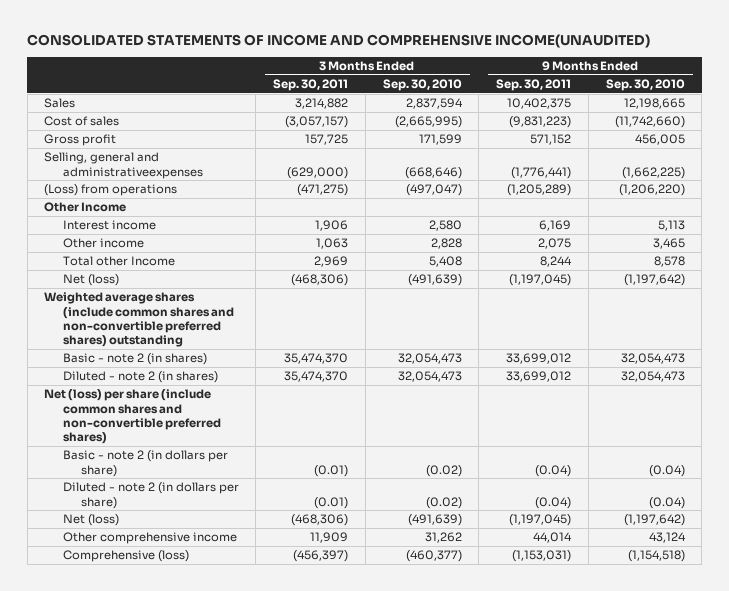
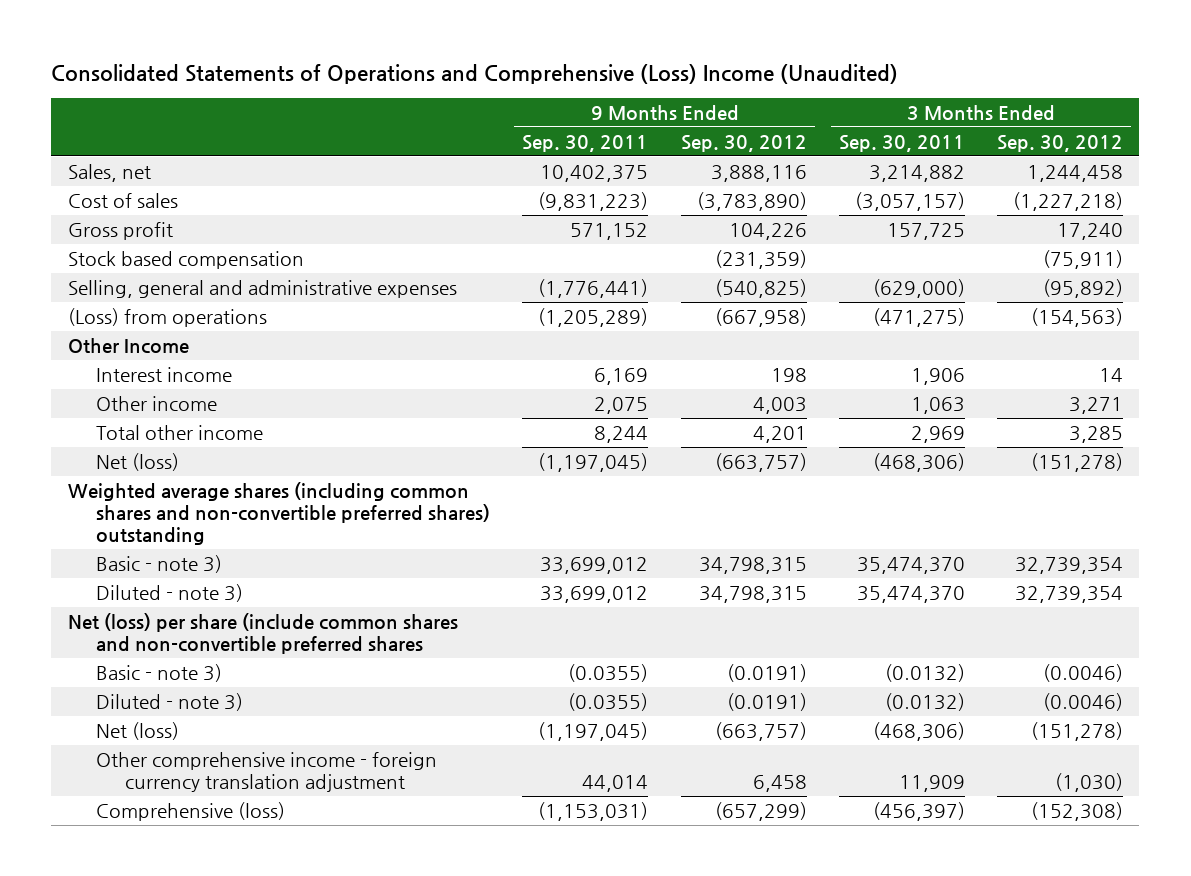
[27,34,651,49] CONSOLIDATED STATEMENTS OF INCOME AND COMPREHENSIVE INCOME(UNAUDITED) -> [51,63,899,84] Consolidated Statements of Operations and Comprehensive (Loss) Income (Unaudited)
[382,78,462,91] Sep. 30, 2010 -> none
[605,78,685,91] Sep. 30, 2010 -> none
none -> [680,134,807,152] Sep. 30, 2012
none -> [997,134,1124,152] Sep. 30, 2012
[44,98,76,109] Sales -> [67,163,151,182] Sales, net
none -> [67,250,304,269] Stock based compensation
[44,152,203,179] Selling, general and administrativeexpenses -> [67,279,457,298] Selling, general and administrative expenses
[62,256,175,267] Total other Income -> [96,424,264,440] Total other income
[44,292,234,348] Weighted average shares (include common shares and non-convertible preferred shares) outstanding -> [67,481,491,546] Weighted average shares (including common shares and non-convertible preferred shares) outstanding
[62,353,207,366] Basic - note 2 (in shares) -> [96,554,223,573] Basic - note 3)
[62,371,218,384] Diluted - note 2 (in shares) -> [96,583,244,602] Diluted - note 3)
[44,389,221,445] Net (loss) per share (include common shares and non-convertible preferred shares) -> [67,612,458,654] Net (loss) per share (include common shares and non-convertible preferred shares
[62,450,228,477] Basic - note 2 (in dollars per share) -> [96,663,223,682] Basic - note 3)
[314,464,349,477] (0.01) -> [884,663,965,682] (0.0132)
[535,464,572,477] (0.04) -> [568,663,649,682] (0.0355)
[62,482,239,509] Diluted - note 2 (in dollars per share) -> [96,692,244,711] Diluted - note 3)
[314,496,349,509] (0.01) -> [884,692,965,711] (0.0132)
[535,496,572,509] (0.04) -> [568,692,649,711] (0.0355)
[62,532,237,545] Other comprehensive income -> [96,751,438,792] Other comprehensive income - foreign currency translation adjustment

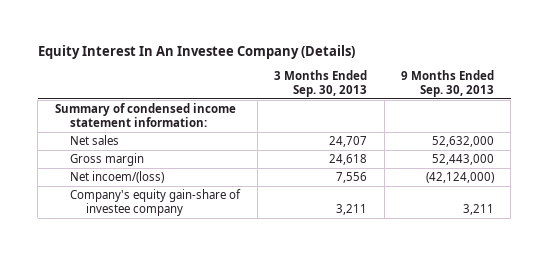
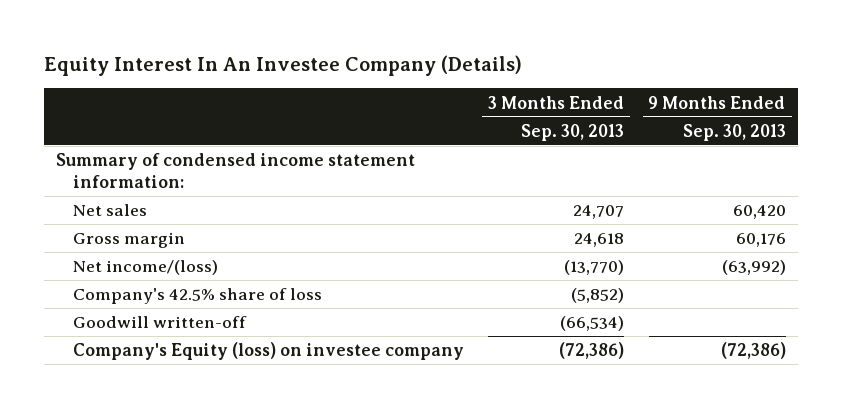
[432,136,495,148] 52,632,000 -> [732,205,786,220] 60,420
[432,154,495,166] 52,443,000 -> [735,233,786,248] 60,176
[70,171,165,184] Net incoem/(loss) -> [72,260,218,276] Net income/(loss)
[336,172,368,184] 7,556 -> [564,260,625,276] (13,770)
[426,172,495,184] (42,124,000) -> [721,260,786,276] (63,992)
none -> [72,288,322,305] Company's 42.5% share of loss
none -> [72,316,247,329] Goodwill written-off
[70,189,242,216] Company's equity gain-share of investee company -> [72,342,464,361] Company's Equity (loss) on investee company
[336,203,368,215] 3,211 -> [559,342,625,360] (72,386)
[463,203,495,215] 3,211 -> [720,342,786,360] (72,386)

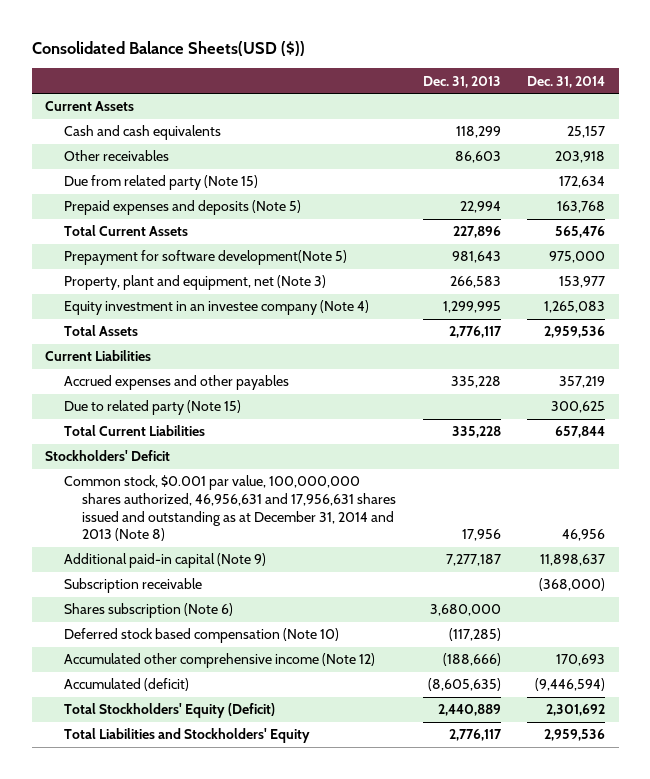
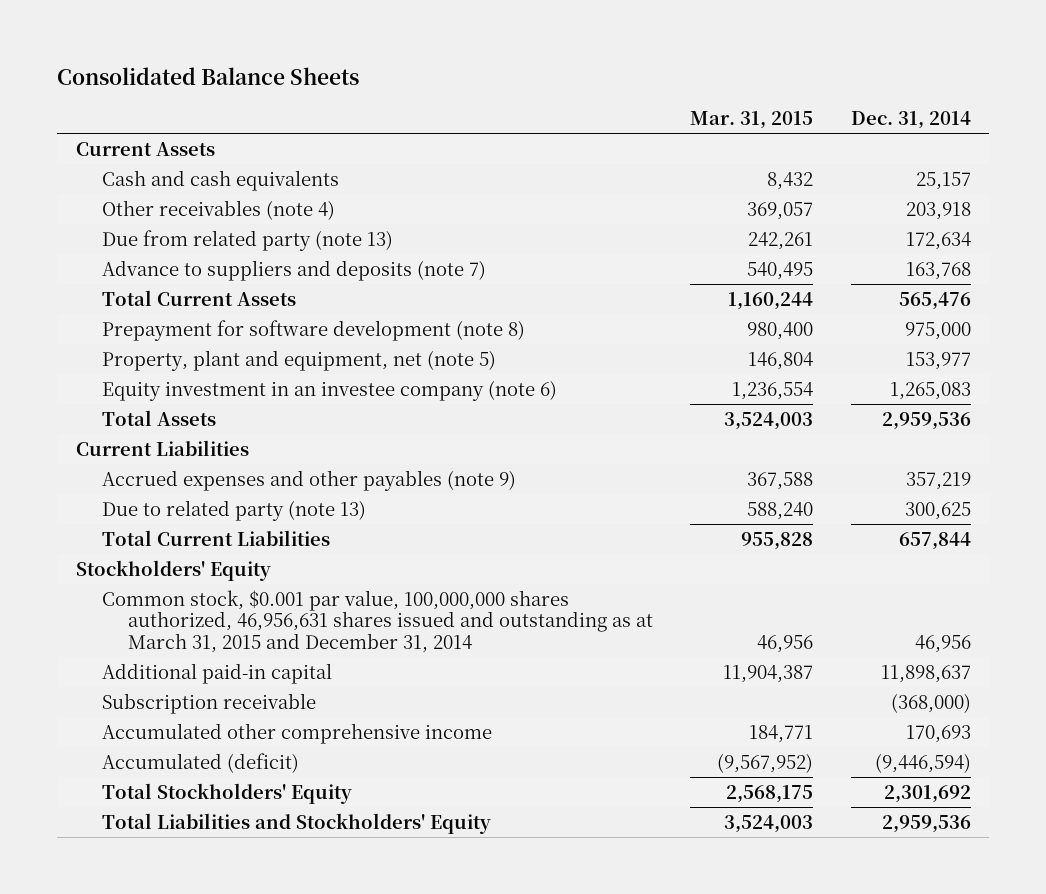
[31,40,305,56] Consolidated Balance Sheets(USD ($)) -> [56,67,359,86] Consolidated Balance Sheets
[422,75,501,88] Dec. 31, 2013 -> none
none -> [690,111,814,130] Mar. 31, 2015
[63,150,169,162] Other receivables -> [101,199,335,220] Other receivables (note 4)
[63,175,258,191] Due from related party (Note 15) -> [101,229,393,251] Due from related party (note 13)
[63,200,301,216] Prepaid expenses and deposits (Note 5) -> [101,259,486,281] Advance to suppliers and deposits (note 7)
[63,250,347,266] Prepayment for software development(Note 5) -> [101,319,525,341] Prepayment for software development (note 8)
[63,275,326,291] Property, plant and equipment, net (Note 3) -> [101,349,496,371] Property, plant and equipment, net (note 5)
[63,300,369,316] Equity investment in an investee company (Note 4) -> [101,379,557,401] Equity investment in an investee company (note 6)
[63,375,289,391] Accrued expenses and other payables -> [101,469,516,491] Accrued expenses and other payables (note 9)
[63,400,241,416] Due to related party (Note 15) -> [101,499,366,521] Due to related party (note 13)
[45,450,171,462] Stockholders' Deficit -> none
none -> [75,559,271,581] Stockholders' Equity
[63,475,397,542] Common stock, $0.001 par value, 100,000,000 shares authorized, 46,956,631 and 17,956,631 shares issued and outstanding as at December 31, 2014 and 2013 (Note 8) -> [101,589,654,654] Common stock, $0.001 par value, 100,000,000 shares authorized, 46,956,631 shares issued and outstanding as at March 31, 2015 and December 31, 2014
[63,553,266,569] Additional paid-in capital (Note 9) -> [101,662,332,684] Additional paid-in capital
[63,603,233,619] Shares subscription (Note 6) -> none
[63,628,339,644] Deferred stock based compensation (Note 10) -> none
[63,653,375,669] Accumulated other comprehensive income (Note 12) -> [101,722,492,744] Accumulated other comprehensive income
[63,703,275,719] Total Stockholders' Equity (Deficit) -> [101,782,352,804] Total Stockholders' Equity

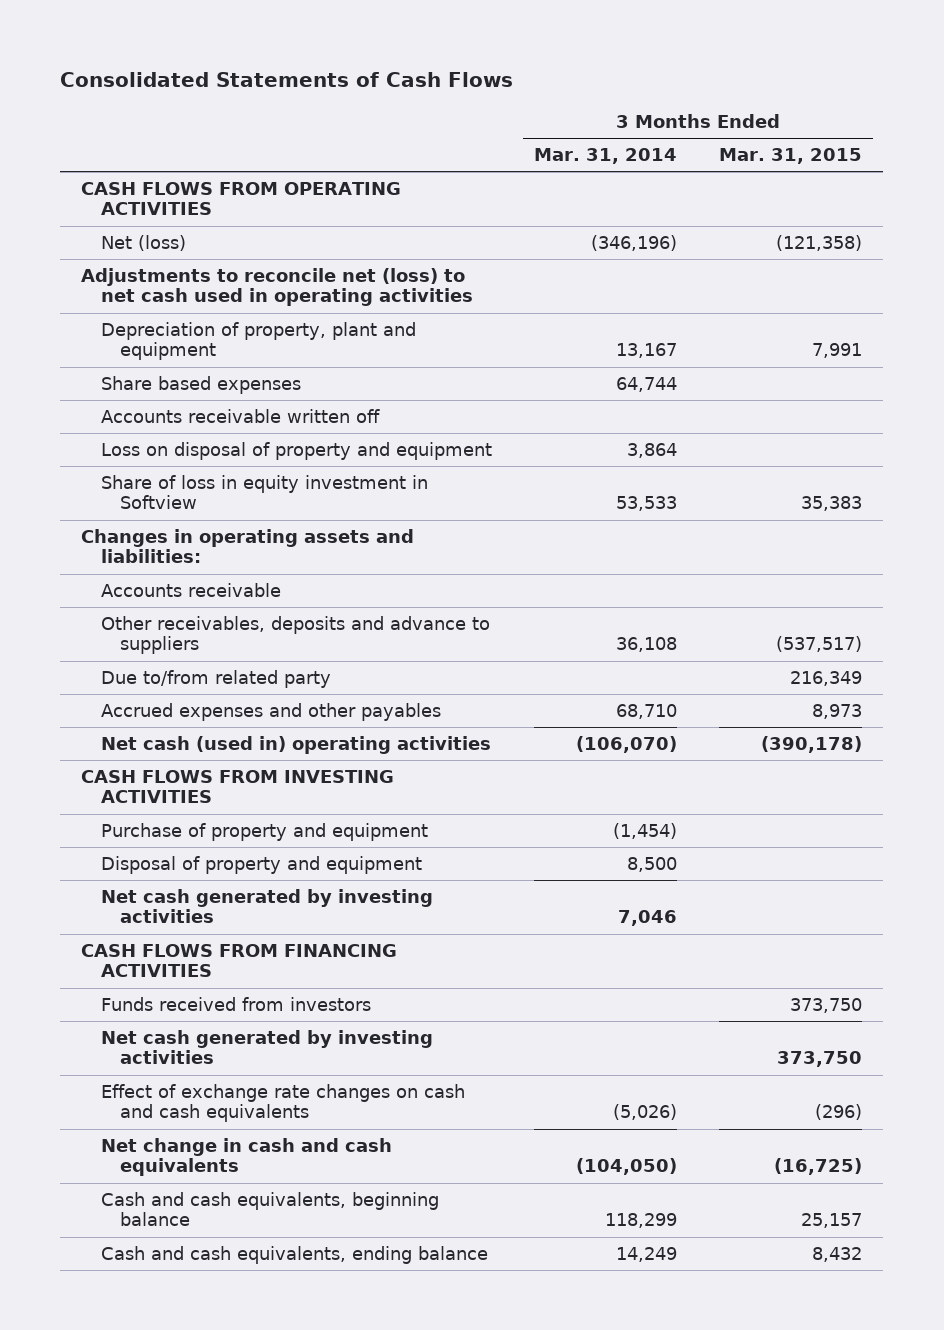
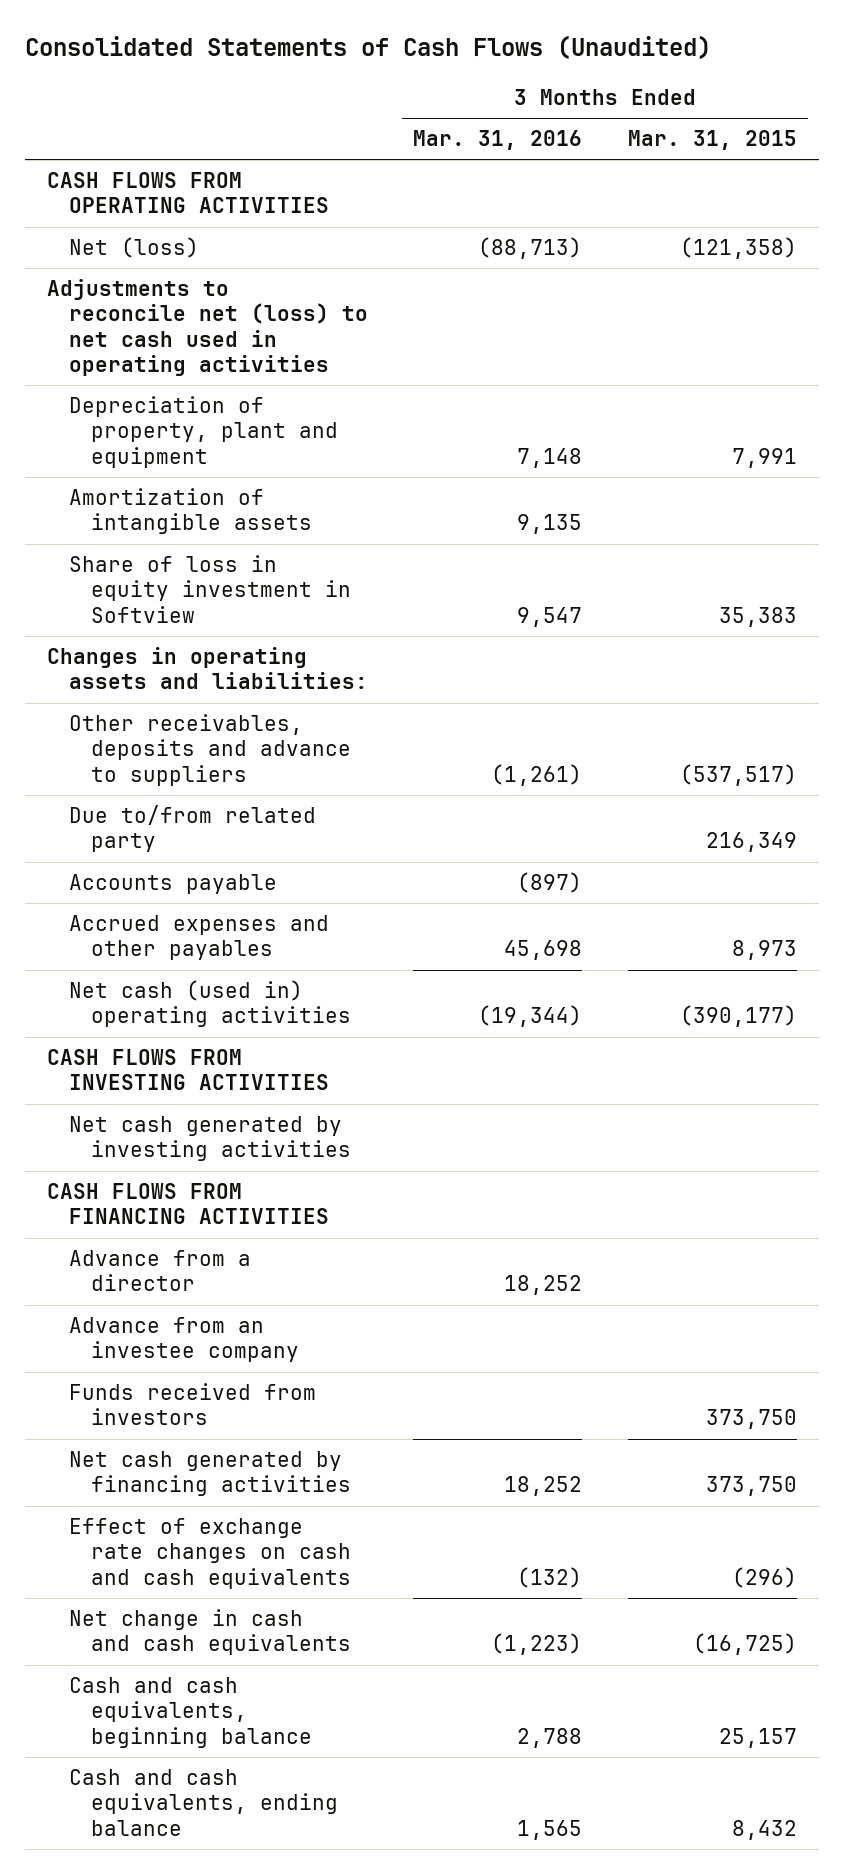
[60,72,514,88] Consolidated Statements of Cash Flows -> [24,35,711,60] Consolidated Statements of Cash Flows (Unaudited)
[534,148,678,165] Mar. 31, 2014 -> none
none -> [413,130,583,151] Mar. 31, 2016
[100,375,301,394] Share based expenses -> none
[100,408,380,423] Accounts receivable written off -> none
[100,441,492,460] Loss on disposal of property and equipment -> none
none -> [69,488,313,535] Amortization of intangible assets
[100,582,281,597] Accounts receivable -> none
none -> [69,874,278,895] Accounts payable
[761,735,863,753] (390,178) -> [679,1005,797,1028] (390,177)
[100,822,428,841] Purchase of property and equipment -> none
[100,855,422,874] Disposal of property and equipment -> none
none -> [69,1250,252,1292] Advance from a director
none -> [69,1317,300,1363] Advance from an investee company
[100,1029,433,1065] Net cash generated by investing activities -> [69,1451,352,1497] Net cash generated by financing activities

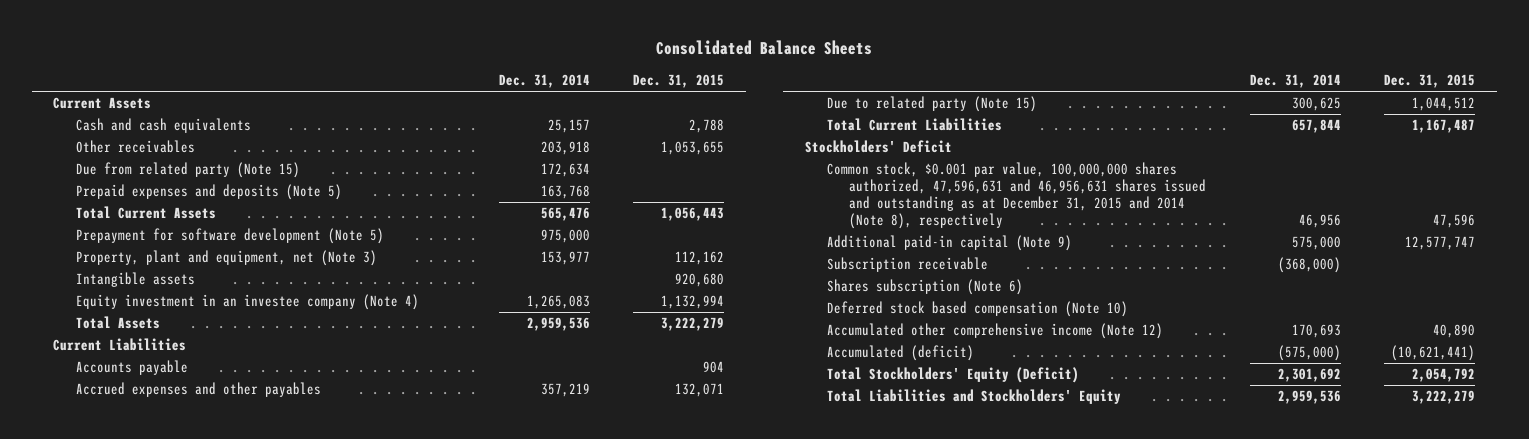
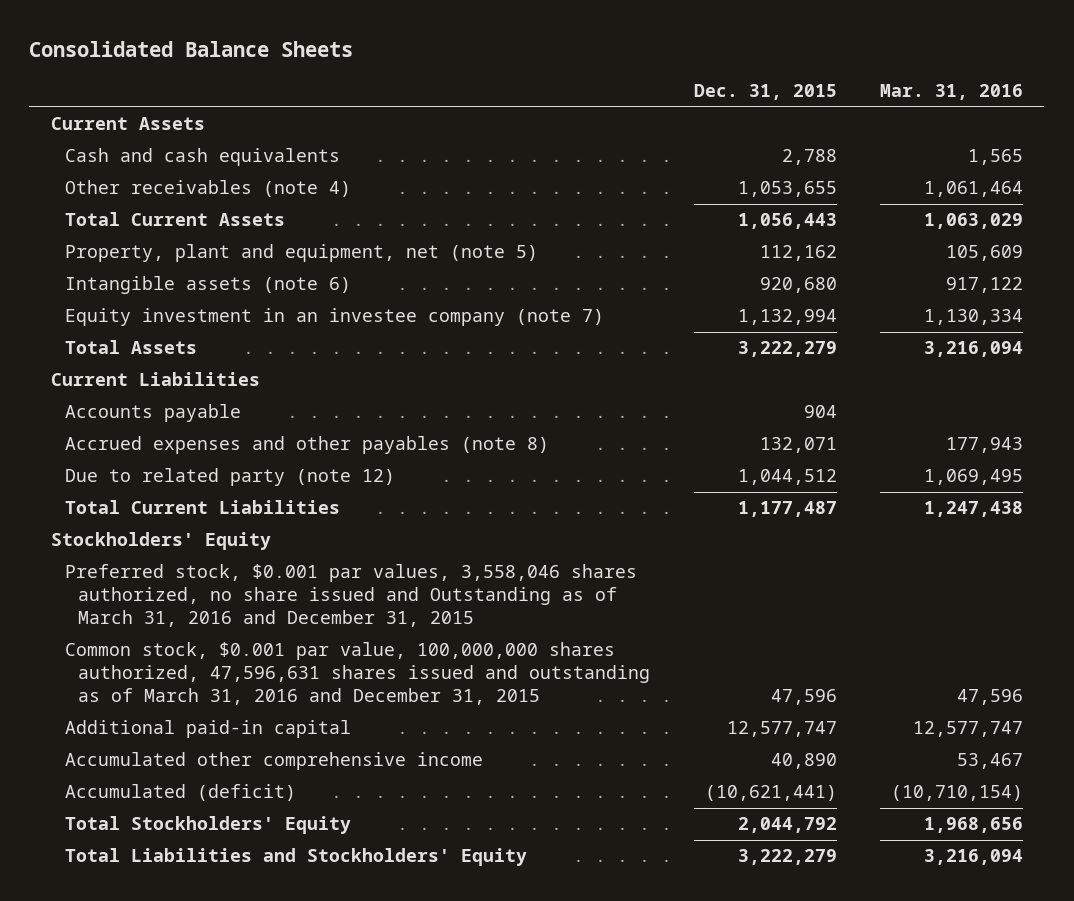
[498,74,590,89] Dec. 31, 2014 -> none
none -> [879,84,1023,101] Mar. 31, 2016
[75,162,300,179] Due from related party (Note 15) -> none
[75,184,342,201] Prepaid expenses and deposits (Note 5) -> none
[75,140,195,154] Other receivables -> [64,180,351,198] Other receivables (note 4)
[75,228,384,245] Prepayment for software development (Note 5) -> none
[75,250,377,267] Property, plant and equipment, net (Note 3) -> [64,244,538,263] Property, plant and equipment, net (note 5)
[75,272,195,288] Intangible assets -> [64,276,351,295] Intangible assets (note 6)
[75,294,419,311] Equity investment in an investee company (Note 4) -> [64,308,604,327] Equity investment in an investee company (note 7)
[826,257,988,273] Subscription receivable -> none
[826,279,1023,296] Shares subscription (Note 6) -> none
[826,301,1128,318] Deferred stock based compensation (Note 10) -> none
[75,382,321,398] Accrued expenses and other payables -> [64,436,549,455] Accrued expenses and other payables (note 8)
[826,96,1037,113] Due to related party (Note 15) -> [64,468,395,487] Due to related party (note 12)
[1412,119,1476,134] 1,167,487 -> [737,501,837,518] 1,177,487
[804,140,952,154] Stockholders' Deficit -> [50,532,271,551] Stockholders' Equity
none -> [64,564,637,628] Preferred stock, $0.001 par values, 3,558,046 shares authorized, no share issued and Outstanding as of March 31, 2016 and December 31, 2015
[826,162,1207,230] Common stock, $0.001 par value, 100,000,000 shares authorized, 47,596,631 and 46,956,631 shares issued and outstanding as at December 31, 2015 and 2014 (Note 8), respectively -> [64,642,651,706] Common stock, $0.001 par value, 100,000,000 shares authorized, 47,596,631 shares issued and outstanding as of March 31, 2016 and December 31, 2015
[826,235,1072,252] Additional paid-in capital (Note 9) -> [64,720,351,739] Additional paid-in capital
[826,323,1163,340] Accumulated other comprehensive income (Note 12) -> [64,752,483,771] Accumulated other comprehensive income
[826,367,1079,384] Total Stockholders' Equity (Deficit) -> [64,816,351,835] Total Stockholders' Equity
[1412,368,1476,383] 2,054,792 -> [737,817,837,834] 2,044,792

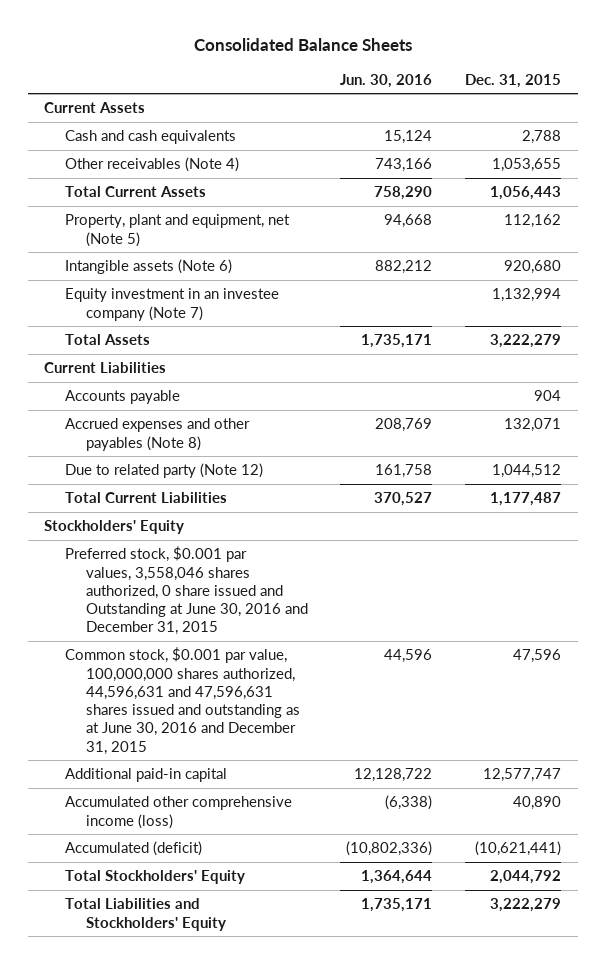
[879,84,1023,101] Mar. 31, 2016 -> none
none -> [340,73,433,88] Jun. 30, 2016
[64,180,351,198] Other receivables (note 4) -> [64,157,239,173] Other receivables (Note 4)
[64,244,538,263] Property, plant and equipment, net (note 5) -> [64,214,290,247] Property, plant and equipment, net (Note 5)
[64,276,351,295] Intangible assets (note 6) -> [64,259,232,275] Intangible assets (Note 6)
[64,308,604,327] Equity investment in an investee company (note 7) -> [64,288,279,321] Equity investment in an investee company (Note 7)
[64,436,549,455] Accrued expenses and other payables (note 8) -> [64,418,250,451] Accrued expenses and other payables (Note 8)
[64,468,395,487] Due to related party (note 12) -> [64,463,263,479] Due to related party (Note 12)
[64,564,637,628] Preferred stock, $0.001 par values, 3,558,046 shares authorized, no share issued and Outstanding as of March 31, 2016 and December 31, 2015 -> [64,546,308,636] Preferred stock, $0.001 par values, 3,558,046 shares authorized, 0 share issued and Outstanding at June 30, 2016 and December 31, 2015
[64,642,651,706] Common stock, $0.001 par value, 100,000,000 shares authorized, 47,596,631 shares issued and outstanding as of March 31, 2016 and December 31, 2015 -> [64,647,300,755] Common stock, $0.001 par value, 100,000,000 shares authorized, 44,596,631 and 47,596,631 shares issued and outstanding as at June 30, 2016 and December 31, 2015
[64,752,483,771] Accumulated other comprehensive income -> [64,796,292,829] Accumulated other comprehensive income (loss)

